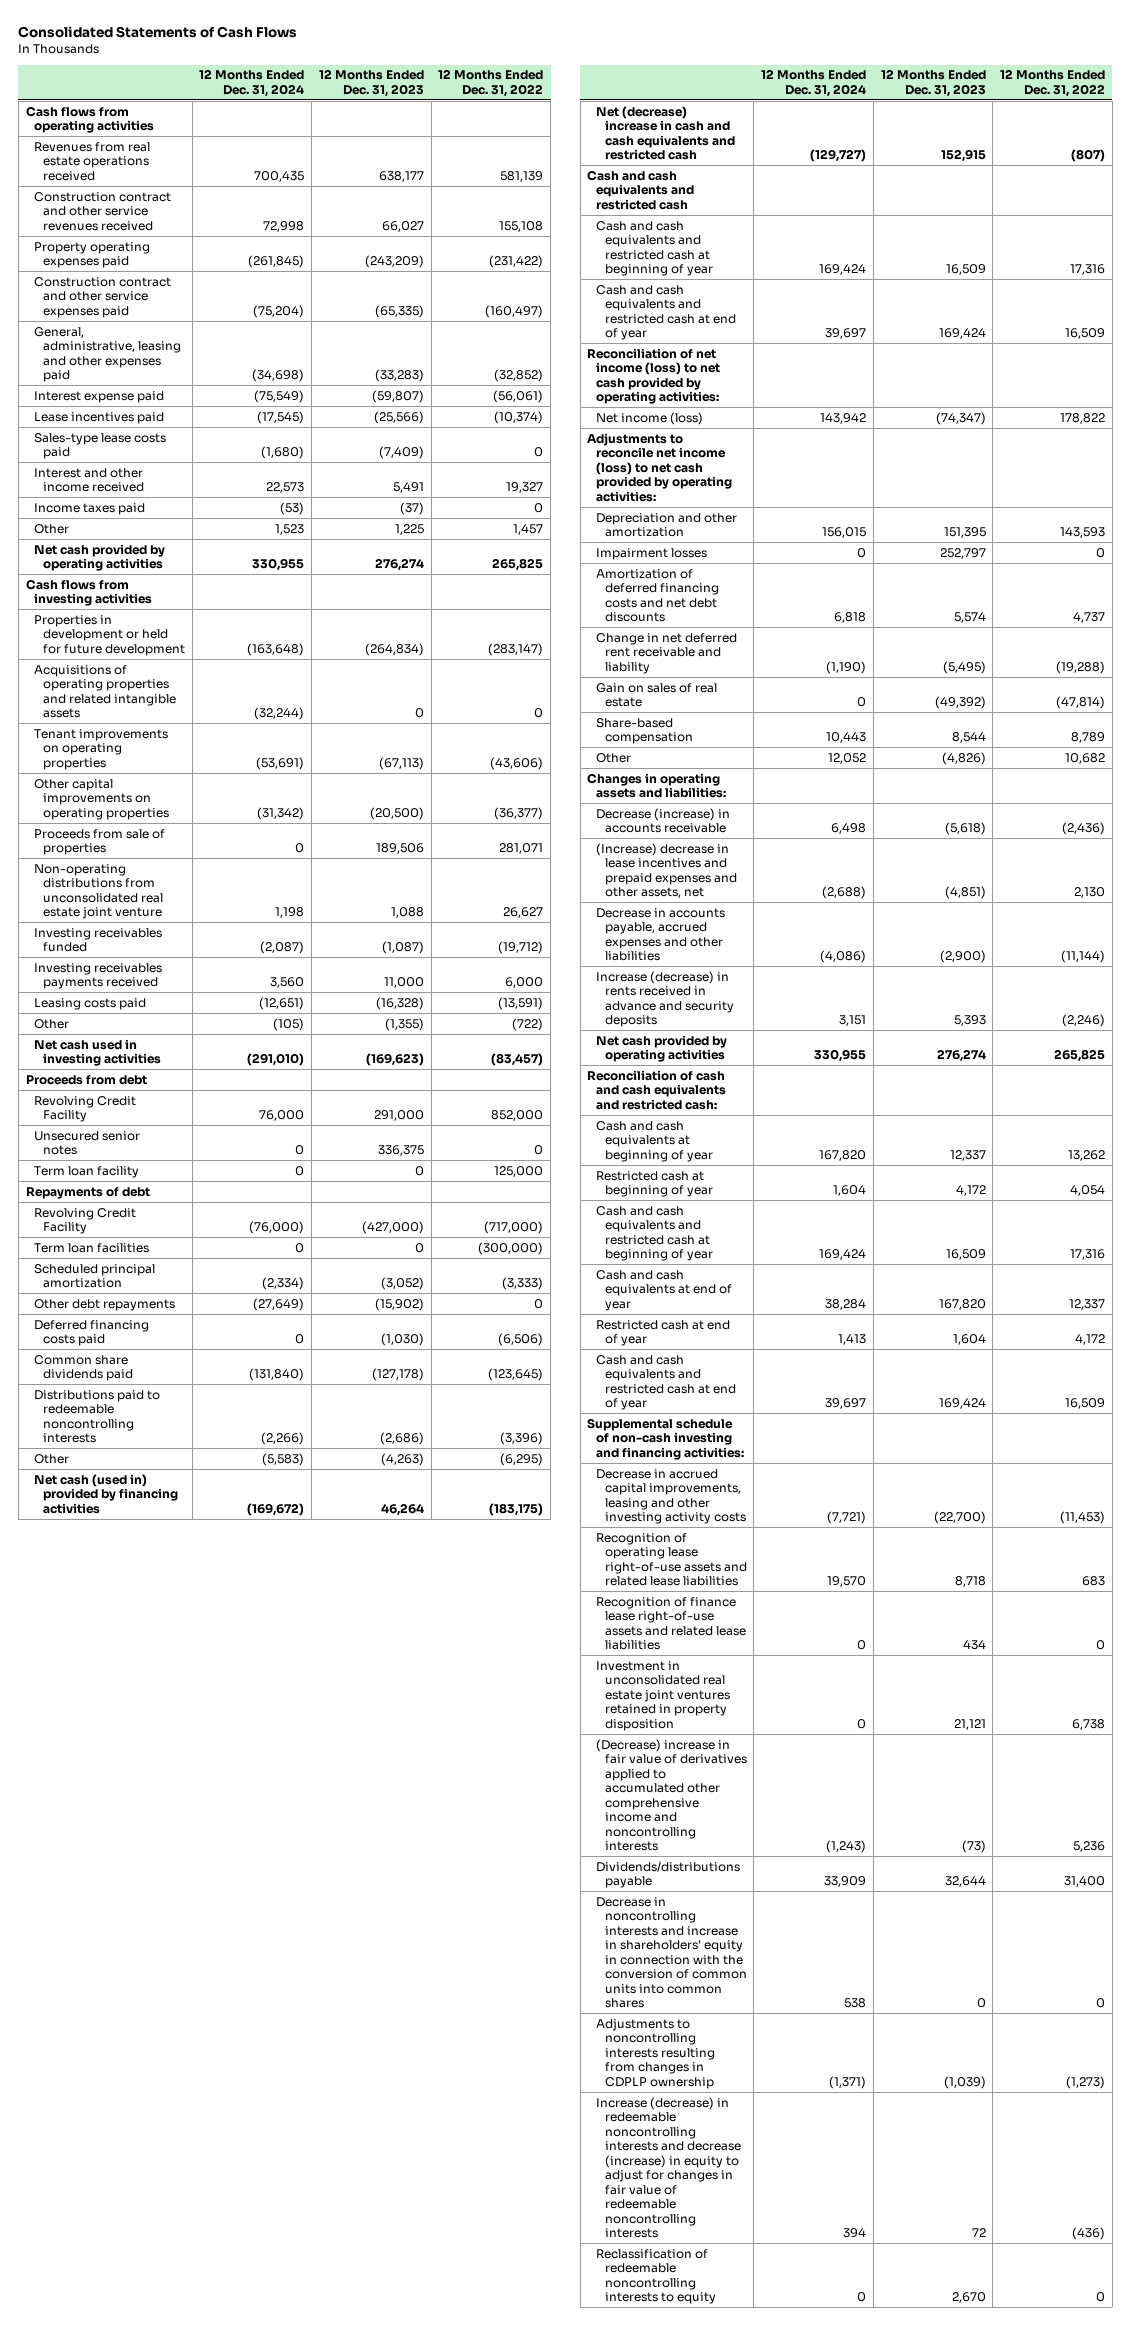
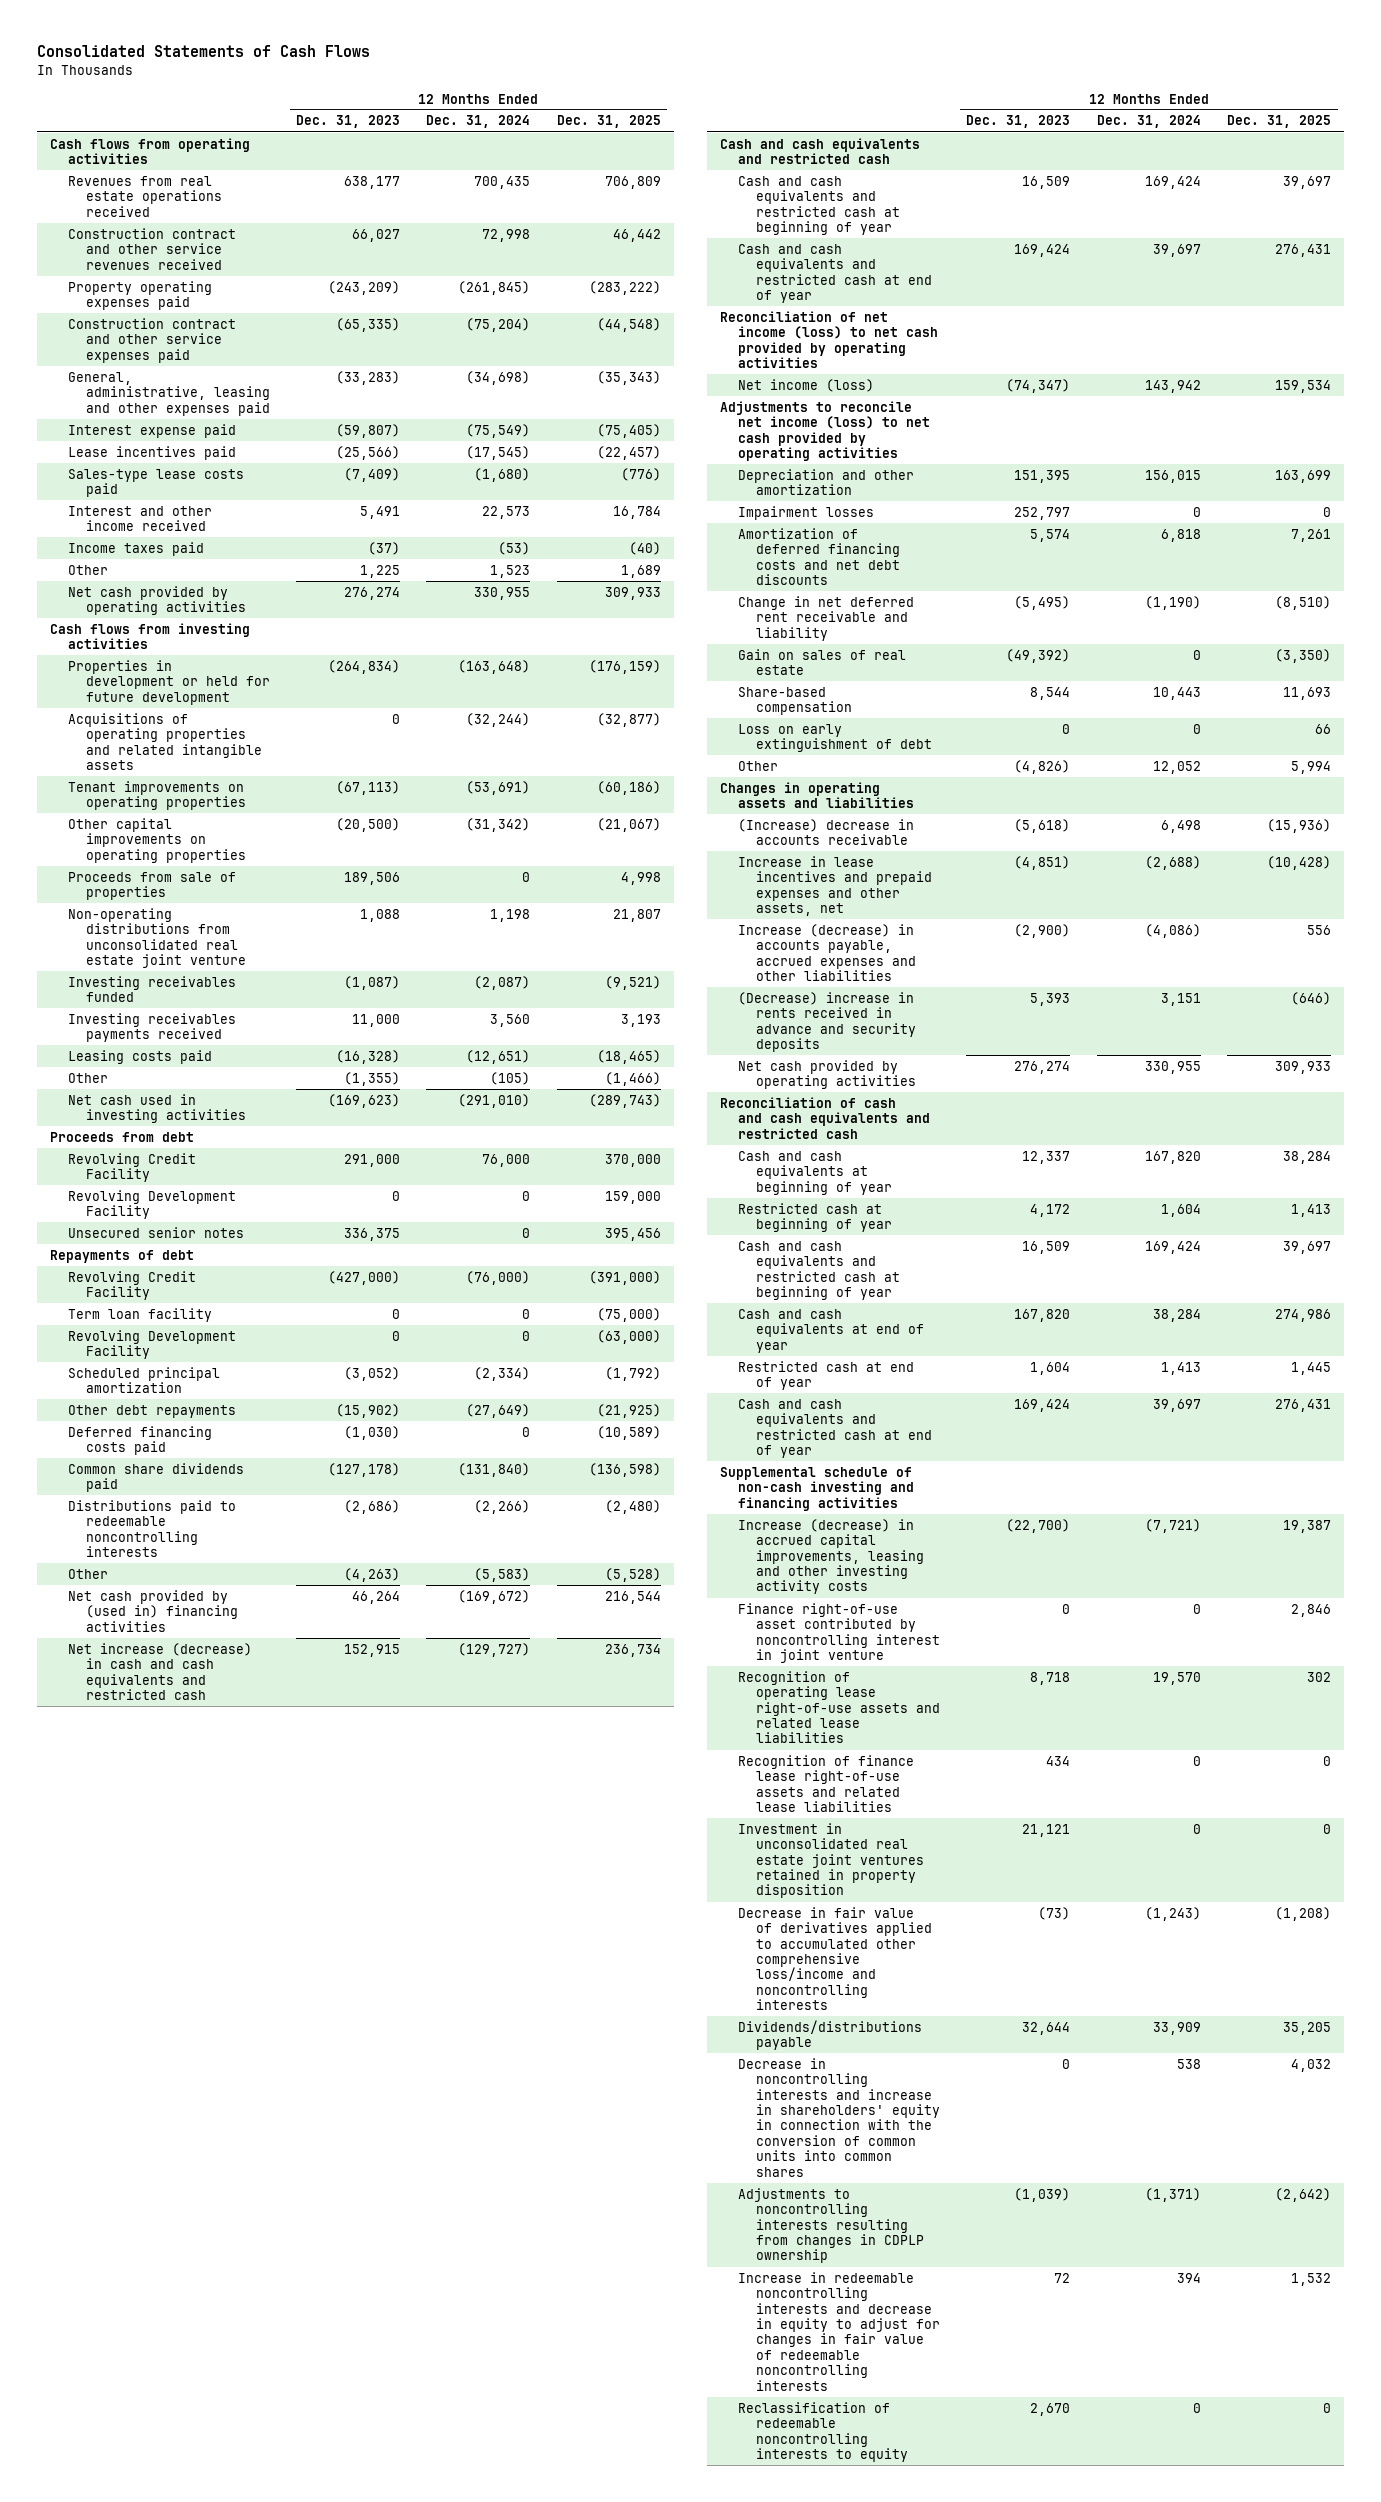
[438,69,544,97] 12 Months Ended Dec. 31, 2022 -> none
none -> [556,115,661,129] Dec. 31, 2025
none -> [67,1189,236,1220] Revolving Development Facility
[34,1242,150,1253] Term loan facilities -> none
[34,1165,140,1178] Term loan facility -> [67,1307,212,1322] Term loan facility
none -> [67,1329,236,1360] Revolving Development Facility
[34,1473,178,1514] Net cash (used in) provided by financing activities -> [67,1589,238,1632] Net cash provided by (used in) financing activities
[596,105,735,161] Net (decrease) increase in cash and cash equivalents and restricted cash -> [67,1642,252,1700] Net increase (decrease) in cash and cash equivalents and restricted cash
[587,347,721,405] Reconciliation of net income (loss) to net cash provided by operating activities: -> [719,310,938,368] Reconciliation of net income (loss) to net cash provided by operating activities
[587,432,733,502] Adjustments to reconcile net income (loss) to net cash provided by operating activities: -> [719,400,930,461] Adjustments to reconcile net income (loss) to net cash provided by operating activities
none -> [737,723,933,753] Loss on early extinguishment of debt
[587,772,727,799] Changes in operating assets and liabilities: -> [719,781,914,809] Changes in operating assets and liabilities
[596,807,731,834] Decrease (increase) in accounts receivable -> [737,818,914,846] (Increase) decrease in accounts receivable
[596,842,737,899] (Increase) decrease in lease incentives and prepaid expenses and other assets, net -> [737,855,933,916] Increase in lease incentives and prepaid expenses and other assets, net
[596,907,726,962] Decrease in accounts payable, accrued expenses and other liabilities -> [737,923,917,981] Increase (decrease) in accounts payable, accrued expenses and other liabilities
[596,970,734,1028] Increase (decrease) in rents received in advance and security deposits -> [737,991,917,1052] (Decrease) increase in rents received in advance and security deposits
[587,1069,727,1110] Reconciliation of cash and cash equivalents and restricted cash: -> [719,1096,930,1139] Reconciliation of cash and cash equivalents and restricted cash
[587,1417,745,1460] Supplemental schedule of non-cash investing and financing activities: -> [719,1466,914,1511] Supplemental schedule of non-cash investing and financing activities
[596,1468,746,1525] Decrease in accrued capital improvements, leasing and other investing activity costs -> [737,1518,925,1595] Increase (decrease) in accrued capital improvements, leasing and other investing activity costs
none -> [737,1602,941,1663] Finance right-of-use asset contributed by noncontrolling interest in joint venture
[596,1738,747,1852] (Decrease) increase in fair value of derivatives applied to accumulated other comprehensive income and noncontrolling interests -> [737,1906,933,2011] Decrease in fair value of derivatives applied to accumulated other comprehensive loss/income and noncontrolling interests
[596,2096,741,2239] Increase (decrease) in redeemable noncontrolling interests and decrease (increase) in equity to adjust for changes in fair value of redeemable noncontrolling interests -> [737,2271,941,2391] Increase in redeemable noncontrolling interests and decrease in equity to adjust for changes in fair value of redeemable noncontrolling interests

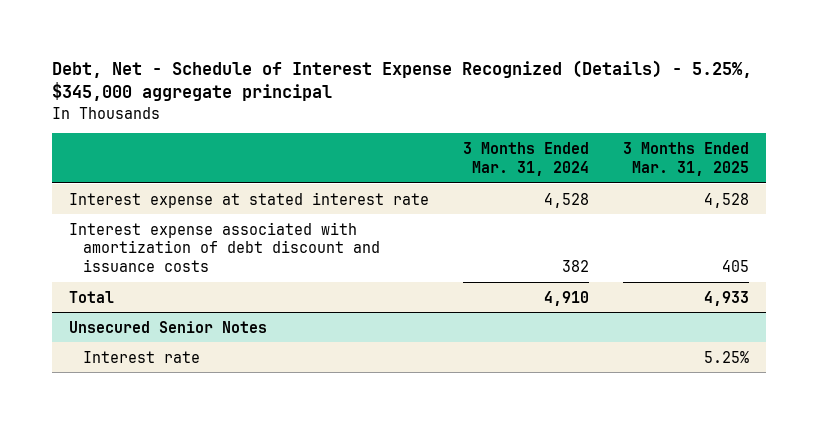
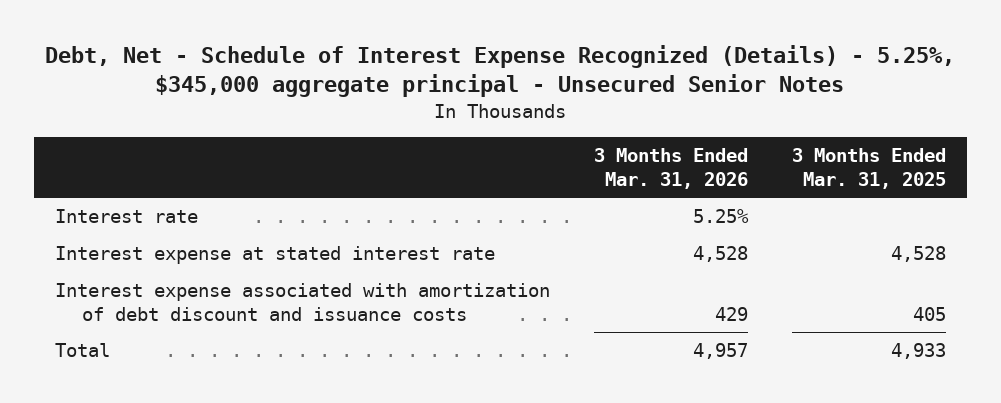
[52,60,753,102] Debt, Net - Schedule of Interest Expense Recognized (Details) - 5.25%, $345,000 aggregate principal -> [45,45,956,98] Debt, Net - Schedule of Interest Expense Recognized (Details) - 5.25%, $345,000 aggregate principal - Unsecured Senior Notes
[463,141,590,176] 3 Months Ended Mar. 31, 2024 -> none
none -> [593,148,748,189] 3 Months Ended Mar. 31, 2026
none -> [55,209,199,224] Interest rate
[69,320,268,333] Unsecured Senior Notes -> none
[83,350,201,363] Interest rate -> none

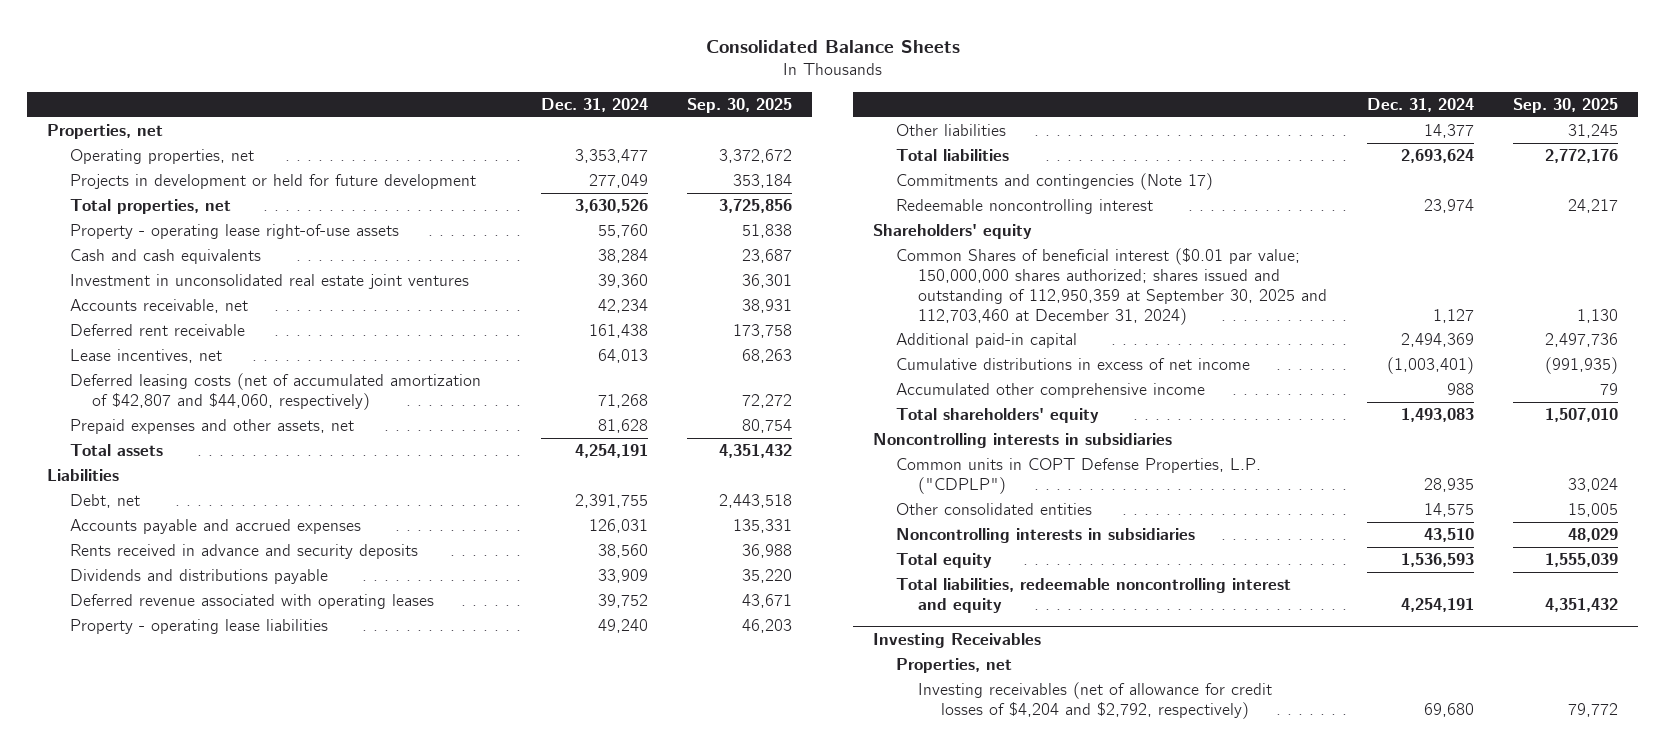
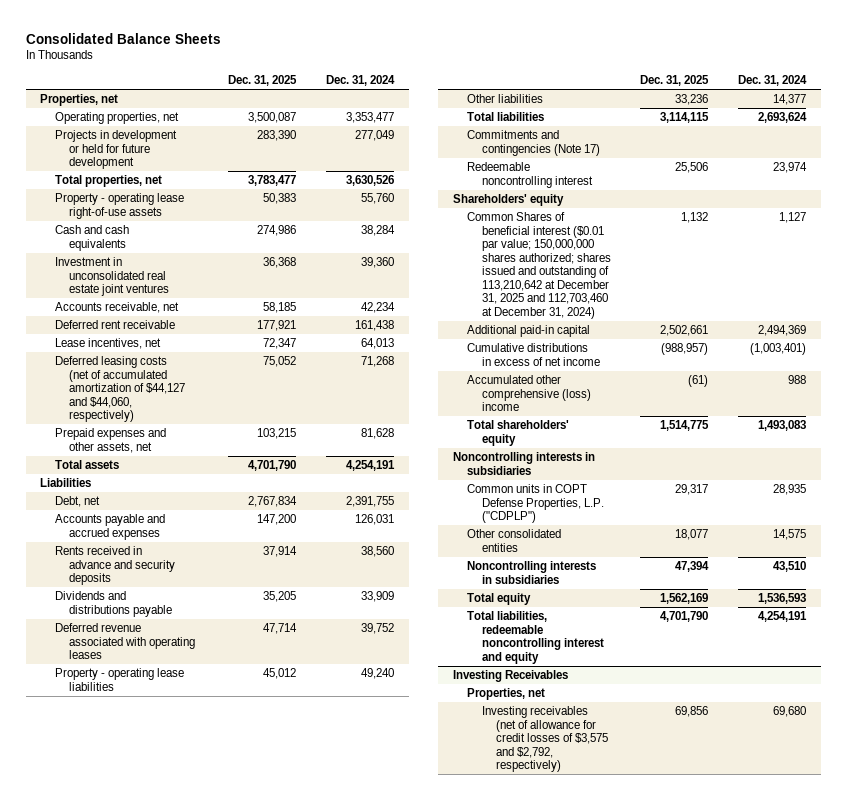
[687,98,793,114] Sep. 30, 2025 -> none
none -> [228,75,298,87] Dec. 31, 2025
[69,373,481,410] Deferred leasing costs (net of accumulated amortization of $42,807 and $44,060, respectively) -> [54,356,186,423] Deferred leasing costs (net of accumulated amortization of $44,127 and $44,060, respectively)
[895,248,1328,325] Common Shares of beneficial interest ($0.01 par value; 150,000,000 shares authorized; shares issued and outstanding of 112,950,359 at September 30, 2025 and 112,703,460 at December 31, 2024) -> [467,212,611,319] Common Shares of beneficial interest ($0.01 par value; 150,000,000 shares authorized; shares issued and outstanding of 113,210,642 at December 31, 2025 and 112,703,460 at December 31, 2024)
[895,383,1205,399] Accumulated other comprehensive income -> [467,375,591,412] Accumulated other comprehensive (loss) income
[918,682,1273,719] Investing receivables (net of allowance for credit losses of $4,204 and $2,792, respectively) -> [481,706,609,773] Investing receivables (net of allowance for credit losses of $3,575 and $2,792, respectively)

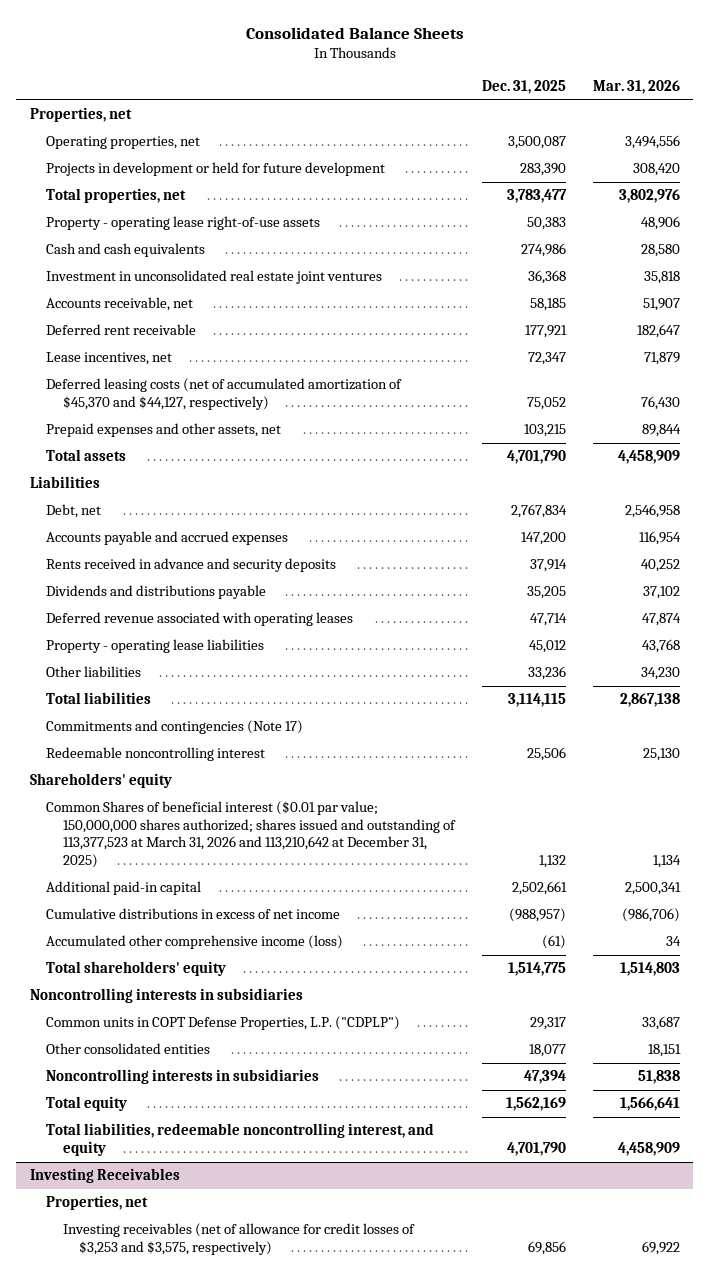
[325,75,395,87] Dec. 31, 2024 -> none
none -> [592,79,680,94] Mar. 31, 2026
[54,356,186,423] Deferred leasing costs (net of accumulated amortization of $44,127 and $44,060, respectively) -> [46,378,403,410] Deferred leasing costs (net of accumulated amortization of $45,370 and $44,127, respectively)
[467,212,611,319] Common Shares of beneficial interest ($0.01 par value; 150,000,000 shares authorized; shares issued and outstanding of 113,210,642 at December 31, 2025 and 112,703,460 at December 31, 2024) -> [46,801,456,869] Common Shares of beneficial interest ($0.01 par value; 150,000,000 shares authorized; shares issued and outstanding of 113,377,523 at March 31, 2026 and 113,210,642 at December 31, 2025)
[467,375,591,412] Accumulated other comprehensive (loss) income -> [46,935,344,950] Accumulated other comprehensive income (loss)
[467,611,604,664] Total liabilities, redeemable noncontrolling interest and equity -> [46,1123,435,1156] Total liabilities, redeemable noncontrolling interest, and equity
[481,706,609,773] Investing receivables (net of allowance for credit losses of $3,575 and $2,792, respectively) -> [62,1223,415,1255] Investing receivables (net of allowance for credit losses of $3,253 and $3,575, respectively)

